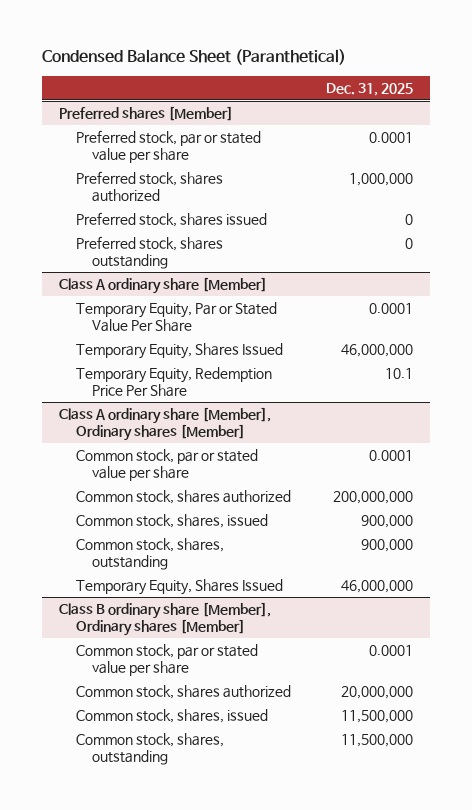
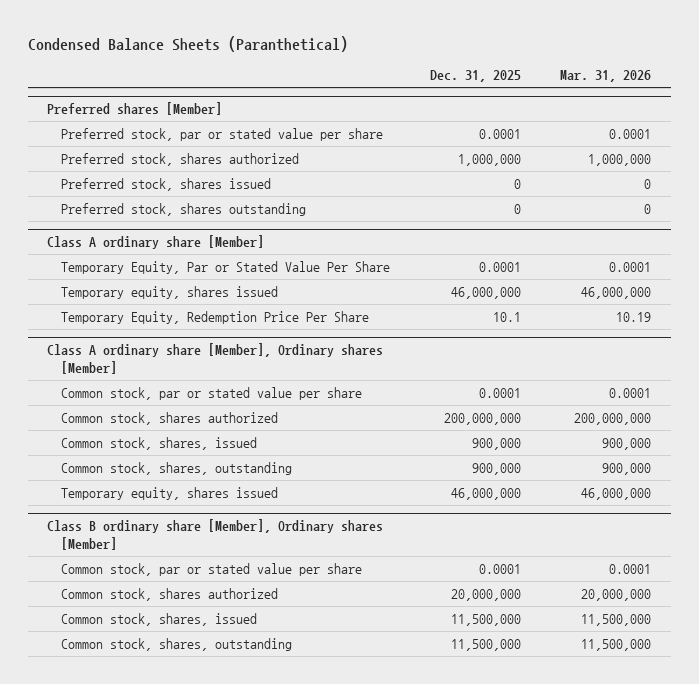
[41,49,346,66] Condensed Balance Sheet (Paranthetical) -> [27,35,348,52] Condensed Balance Sheets (Paranthetical)
none -> [560,70,652,83] Mar. 31, 2026
[75,342,283,359] Temporary Equity, Shares Issued -> [61,285,279,299] Temporary equity, shares issued
[75,578,283,595] Temporary Equity, Shares Issued -> [61,486,279,500] Temporary equity, shares issued

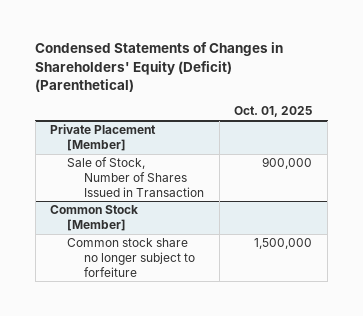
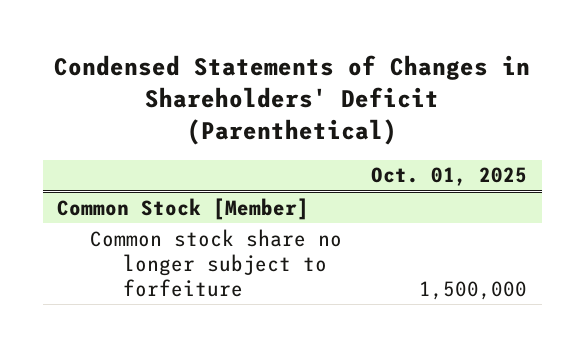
[35,42,284,93] Condensed Statements of Changes in Shareholders' Equity (Deficit) (Parenthetical) -> [54,54,531,145] Condensed Statements of Changes in Shareholders' Deficit (Parenthetical)
[50,124,157,152] Private Placement [Member] -> none
[67,157,204,197] Sale of Stock, Number of Shares Issued in Transaction -> none

